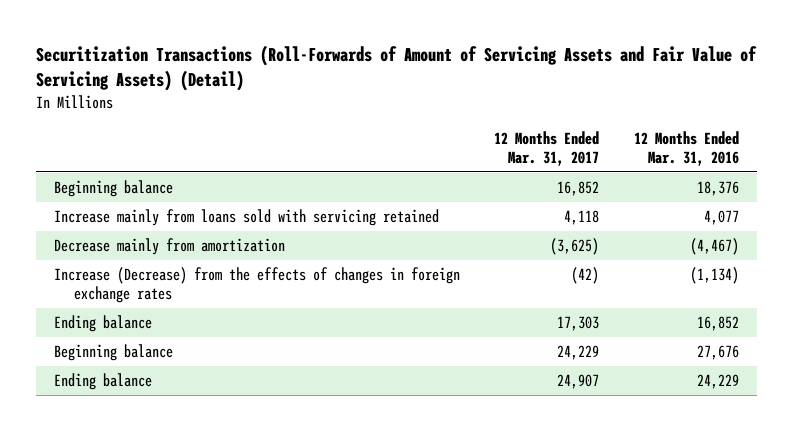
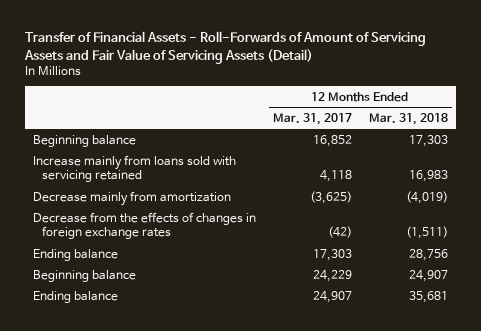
[36,45,758,91] Securitization Transactions (Roll-Forwards of Amount of Servicing Assets and Fair Value of Servicing Assets) (Detail) -> [24,31,427,64] Transfer of Financial Assets - Roll-Forwards of Amount of Servicing Assets and Fair Value of Servicing Assets (Detail)
[634,130,740,167] 12 Months Ended Mar. 31, 2016 -> none
none -> [368,112,448,125] Mar. 31, 2018
[53,267,460,304] Increase (Decrease) from the effects of changes in foreign exchange rates -> [33,211,257,240] Decrease from the effects of changes in foreign exchange rates

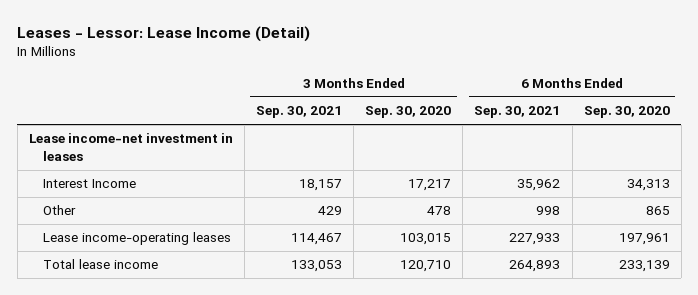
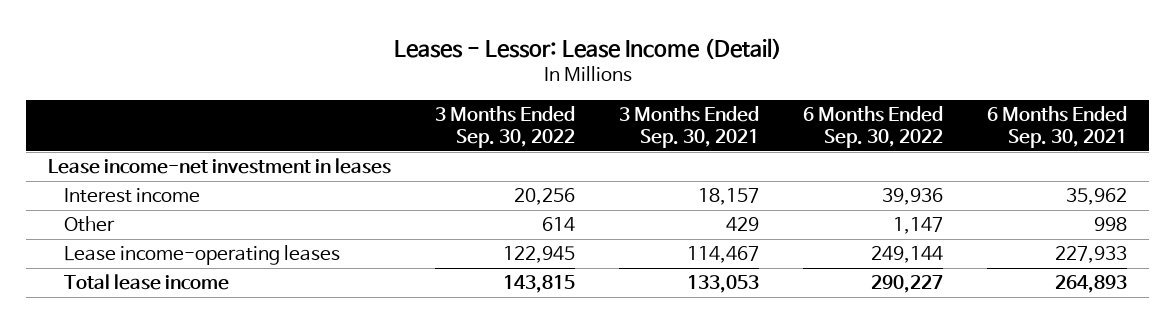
[365,106,452,119] Sep. 30, 2020 -> none
[583,106,670,119] Sep. 30, 2020 -> none
none -> [435,105,576,148] 3 Months Ended Sep. 30, 2022
none -> [803,105,944,148] 6 Months Ended Sep. 30, 2022
[42,179,136,189] Interest Income -> [64,188,201,204] Interest income

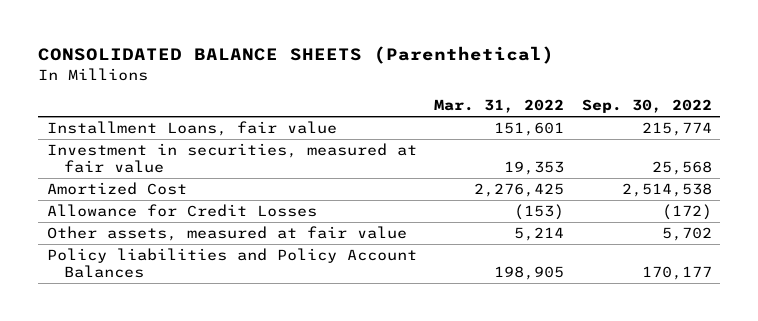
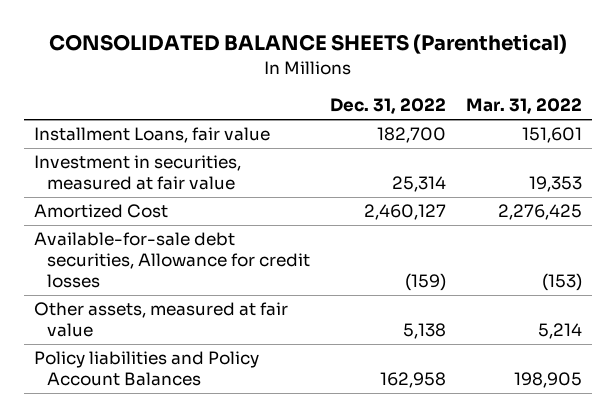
[581,99,712,114] Sep. 30, 2022 -> none
none -> [330,98,447,115] Dec. 31, 2022
[46,204,317,218] Allowance for Credit Losses -> [33,232,311,288] Available-for-sale debt securities, Allowance for credit losses

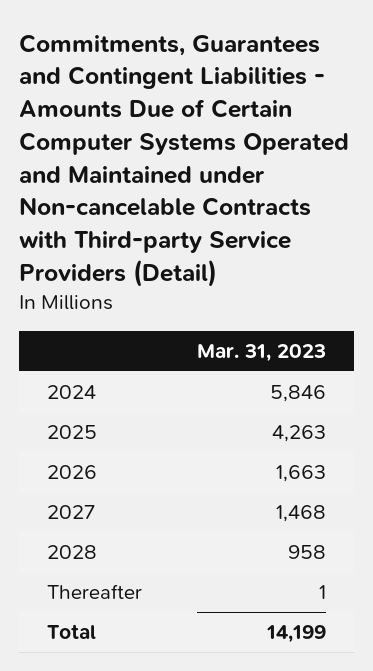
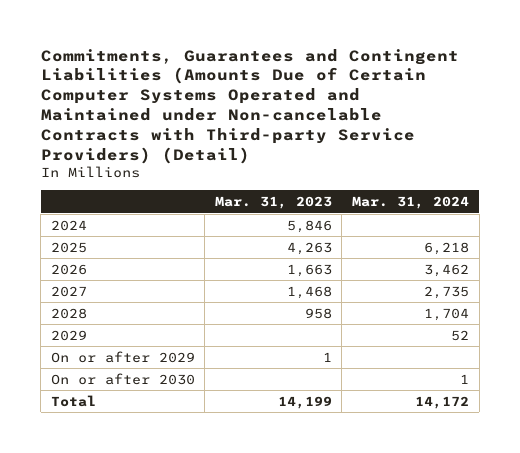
[18,33,349,288] Commitments, Guarantees and Contingent Liabilities - Amounts Due of Certain Computer Systems Operated and Maintained under Non-cancelable Contracts with Third-party Service Providers (Detail) -> [40,48,459,165] Commitments, Guarantees and Contingent Liabilities (Amounts Due of Certain Computer Systems Operated and Maintained under Non-cancelable Contracts with Third-party Service Providers) (Detail)
none -> [351,195,469,209] Mar. 31, 2024
[46,584,142,600] Thereafter -> none
none -> [50,329,87,341] 2029
none -> [50,350,195,363] On or after 2029
none -> [50,372,195,385] On or after 2030

